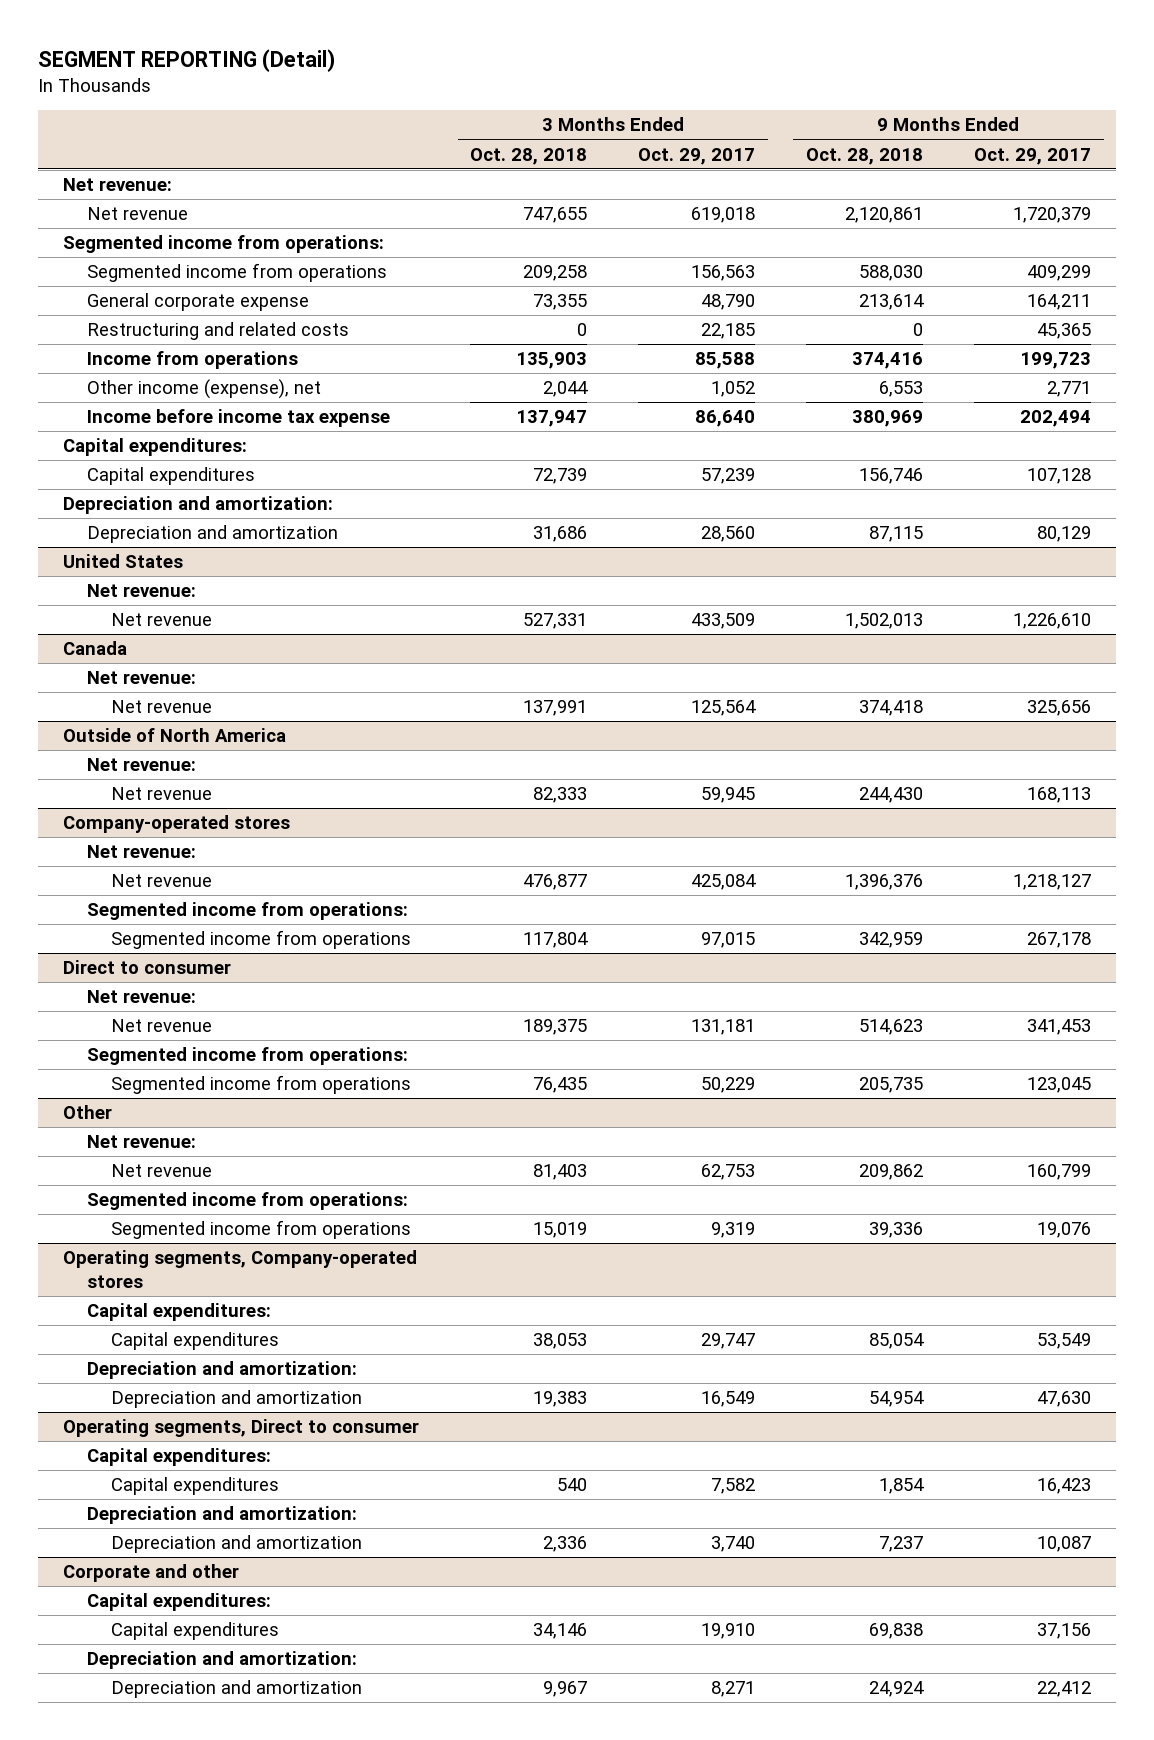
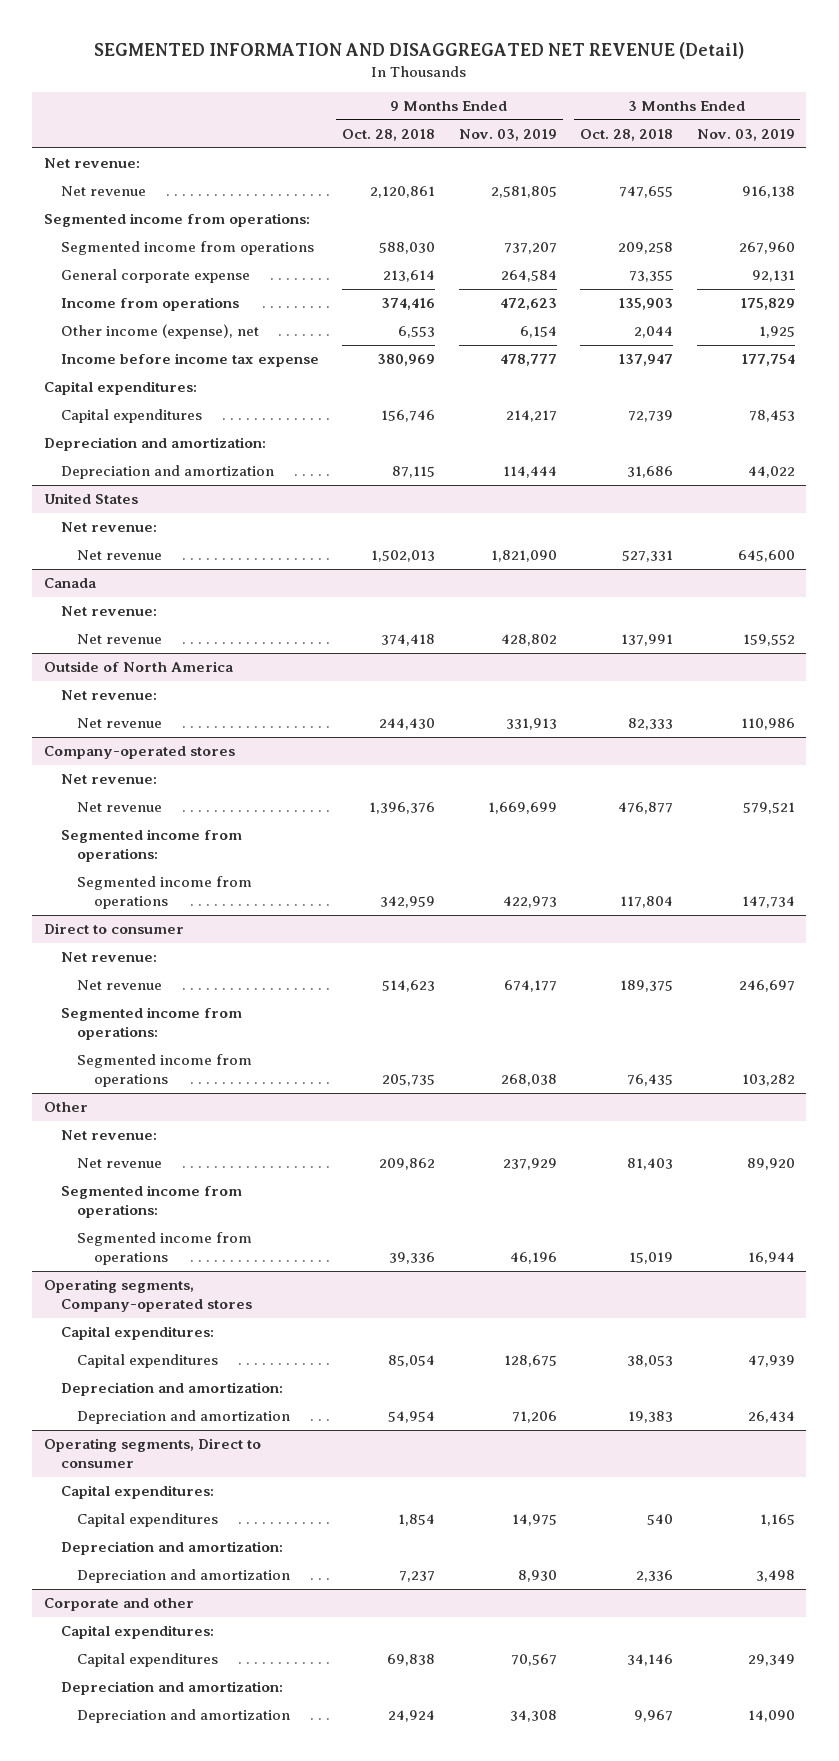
[37,48,335,72] SEGMENT REPORTING (Detail) -> [94,41,745,59] SEGMENTED INFORMATION AND DISAGGREGATED NET REVENUE (Detail)
[638,147,756,165] Oct. 29, 2017 -> none
[973,147,1091,165] Oct. 29, 2017 -> none
none -> [458,128,557,141] Nov. 03, 2019
none -> [696,128,795,141] Nov. 03, 2019
[87,322,350,341] Restructuring and related costs -> none

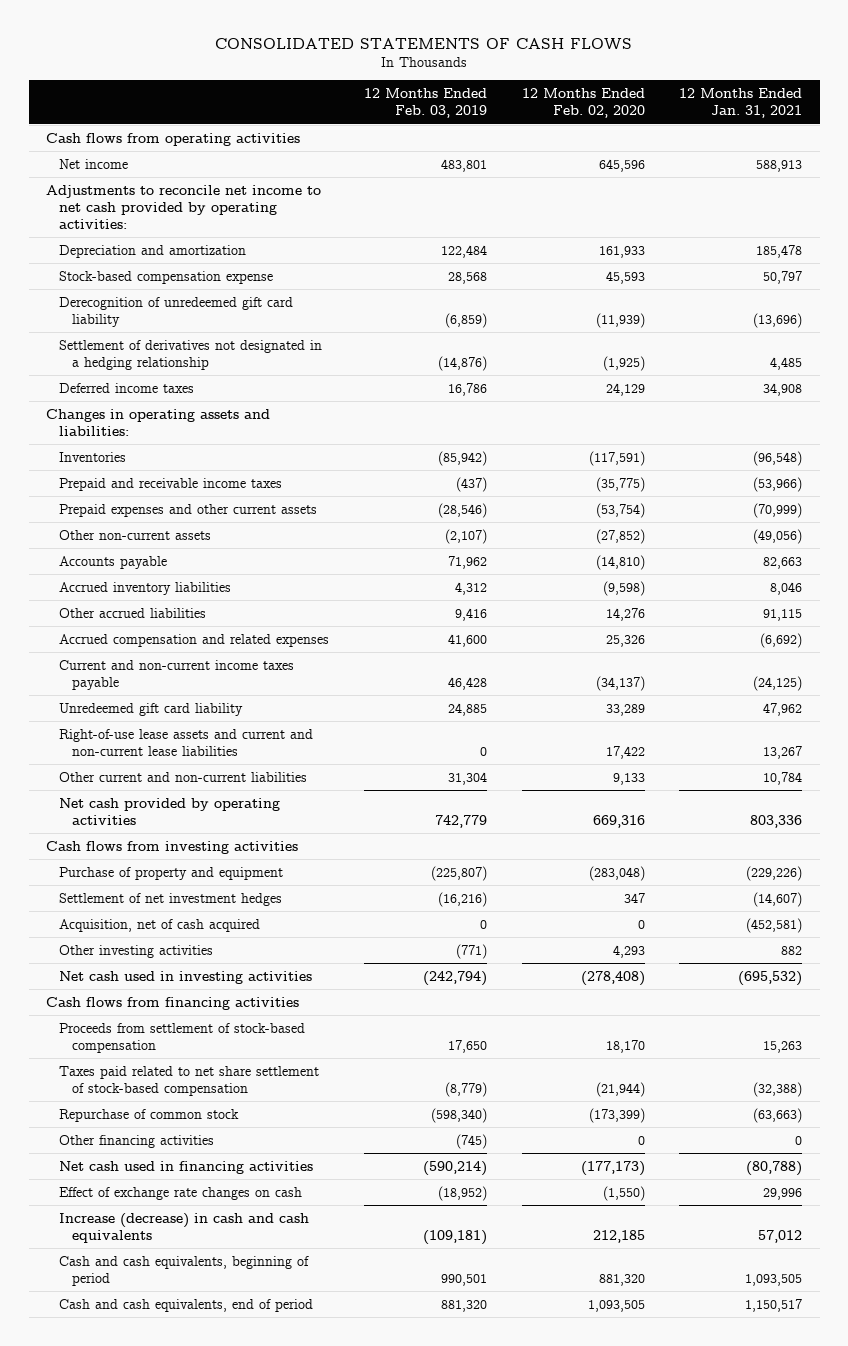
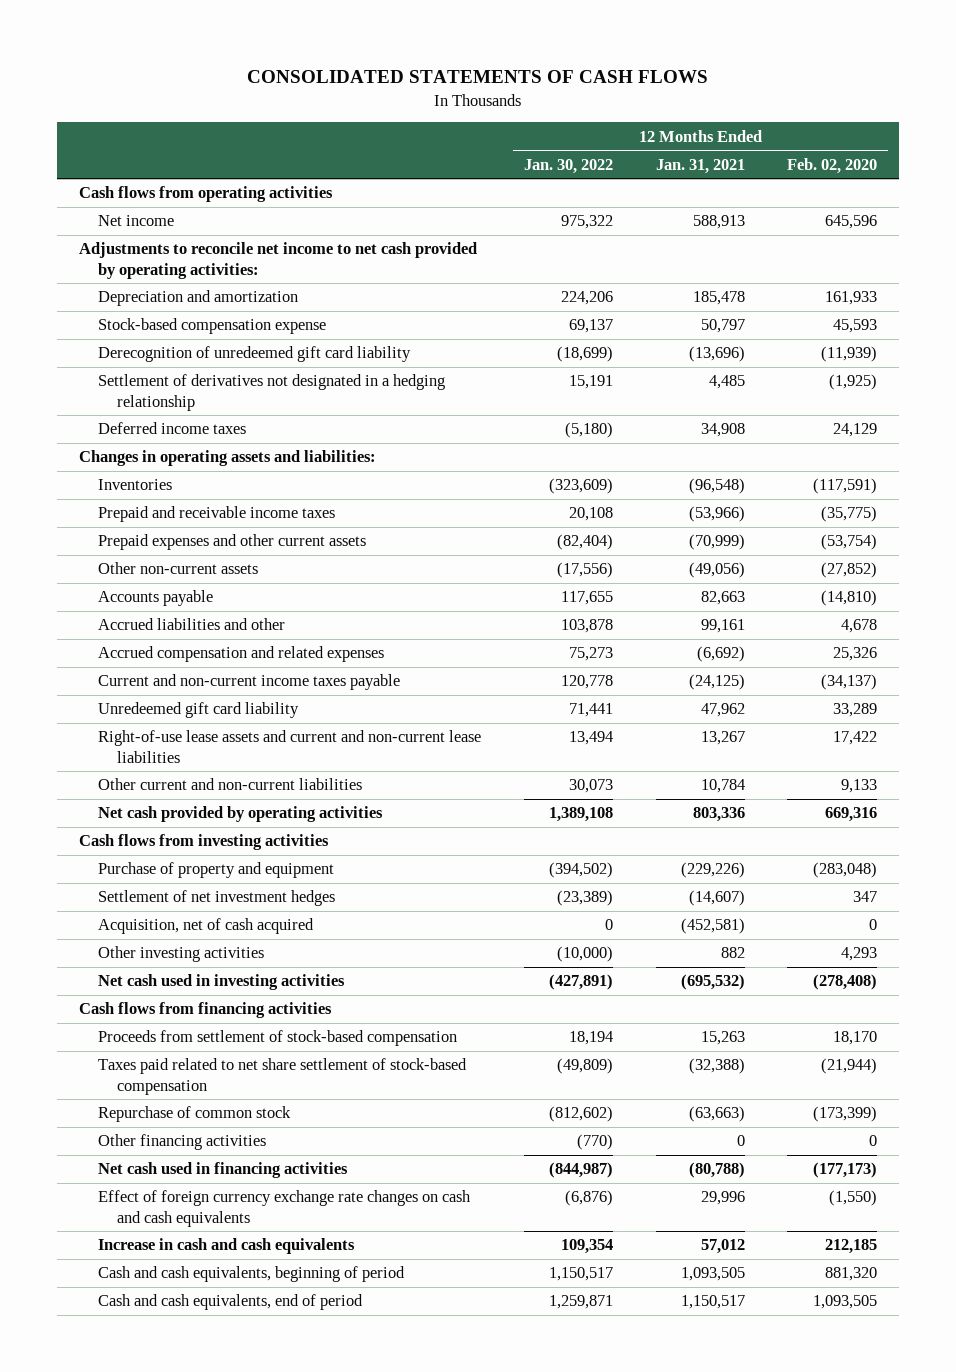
[363,87,487,119] 12 Months Ended Feb. 03, 2019 -> none
none -> [523,158,613,174] Jan. 30, 2022
[58,581,231,595] Accrued inventory liabilities -> none
[58,607,206,618] Other accrued liabilities -> [97,618,285,631] Accrued liabilities and other
[605,607,645,621] 14,276 -> [841,619,878,634] 4,678
[763,608,803,621] 91,115 -> [700,619,745,634] 99,161
[58,1186,302,1200] Effect of exchange rate changes on cash -> [97,1190,471,1227] Effect of foreign currency exchange rate changes on cash and cash equivalents
[58,1212,309,1243] Increase (decrease) in cash and cash equivalents -> [97,1238,355,1255] Increase in cash and cash equivalents

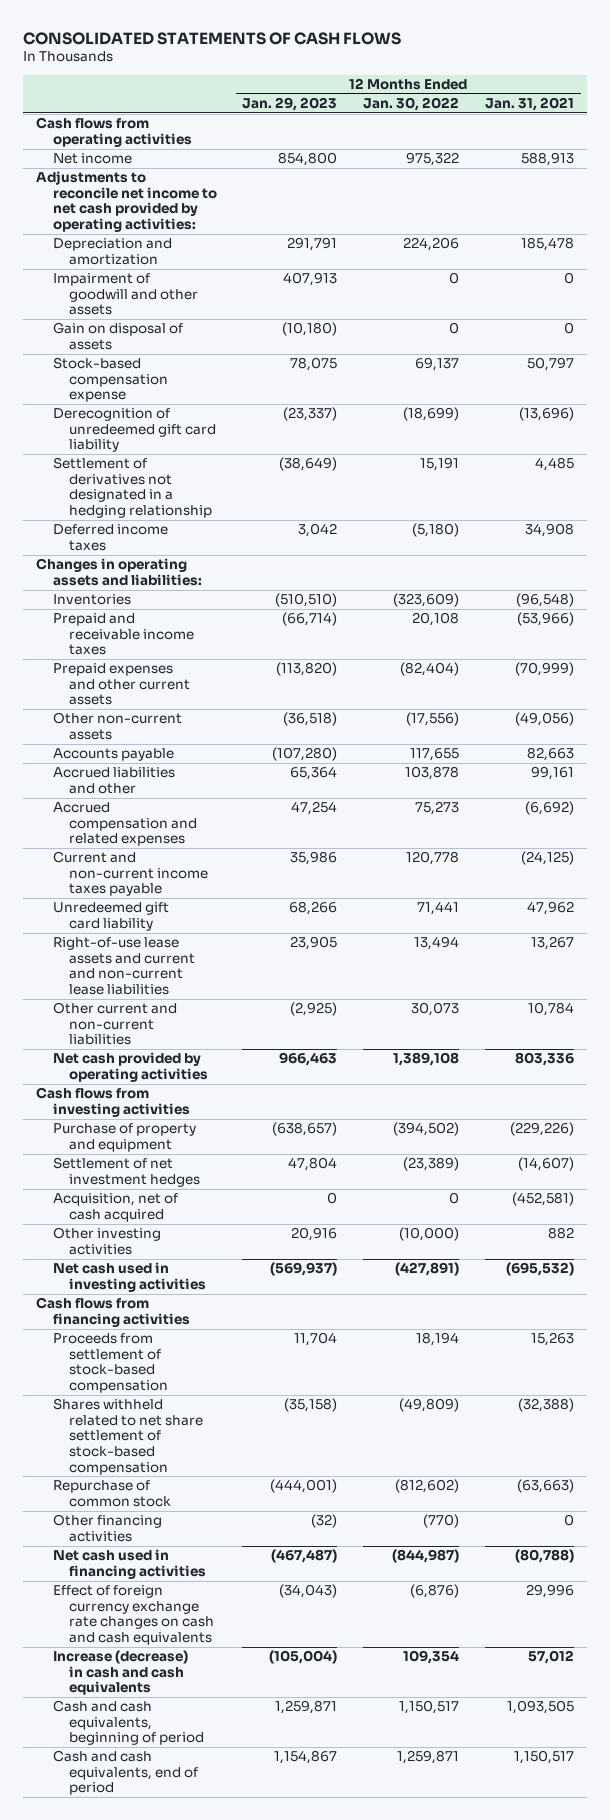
[787,157,878,174] Feb. 02, 2020 -> none
none -> [242,97,338,112] Jan. 29, 2023
none -> [52,273,199,316] Impairment of goodwill and other assets
none -> [52,322,183,350] Gain on disposal of assets
[97,1058,467,1095] Taxes paid related to net share settlement of stock-based compensation -> [52,1398,204,1475] Shares withheld related to net share settlement of stock-based compensation
[97,1238,355,1255] Increase in cash and cash equivalents -> [52,1650,188,1696] Increase (decrease) in cash and cash equivalents

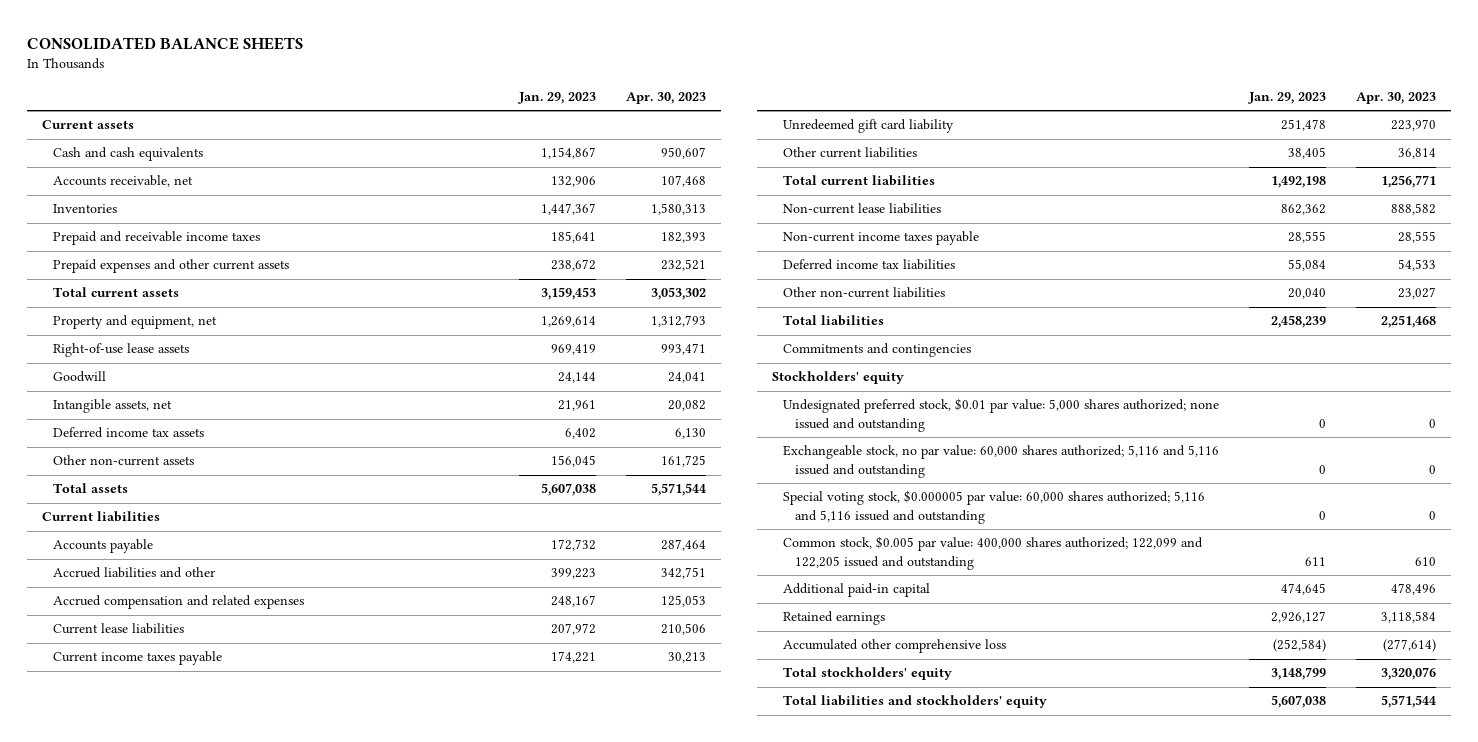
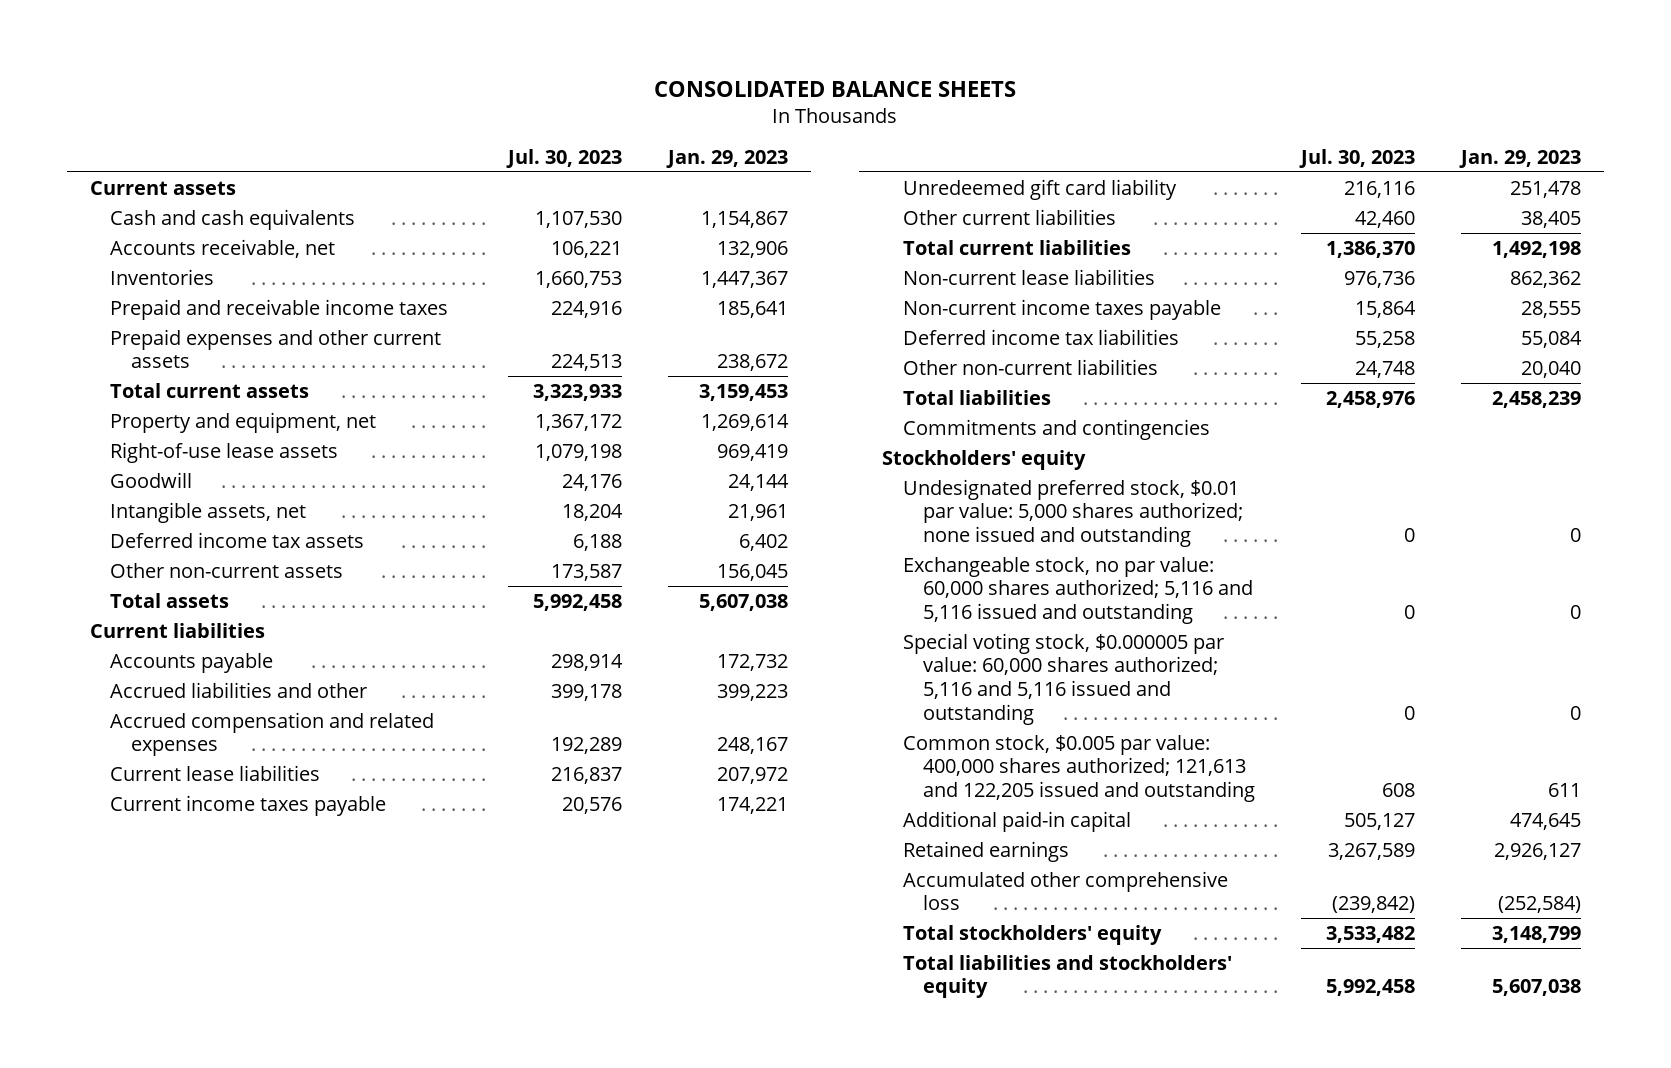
[626,92,707,105] Apr. 30, 2023 -> none
none -> [506,148,623,168] Jul. 30, 2023
[783,536,1204,570] Common stock, $0.005 par value: 400,000 shares authorized; 122,099 and 122,205 issued and outstanding -> [902,734,1256,803] Common stock, $0.005 par value: 400,000 shares authorized; 121,613 and 122,205 issued and outstanding

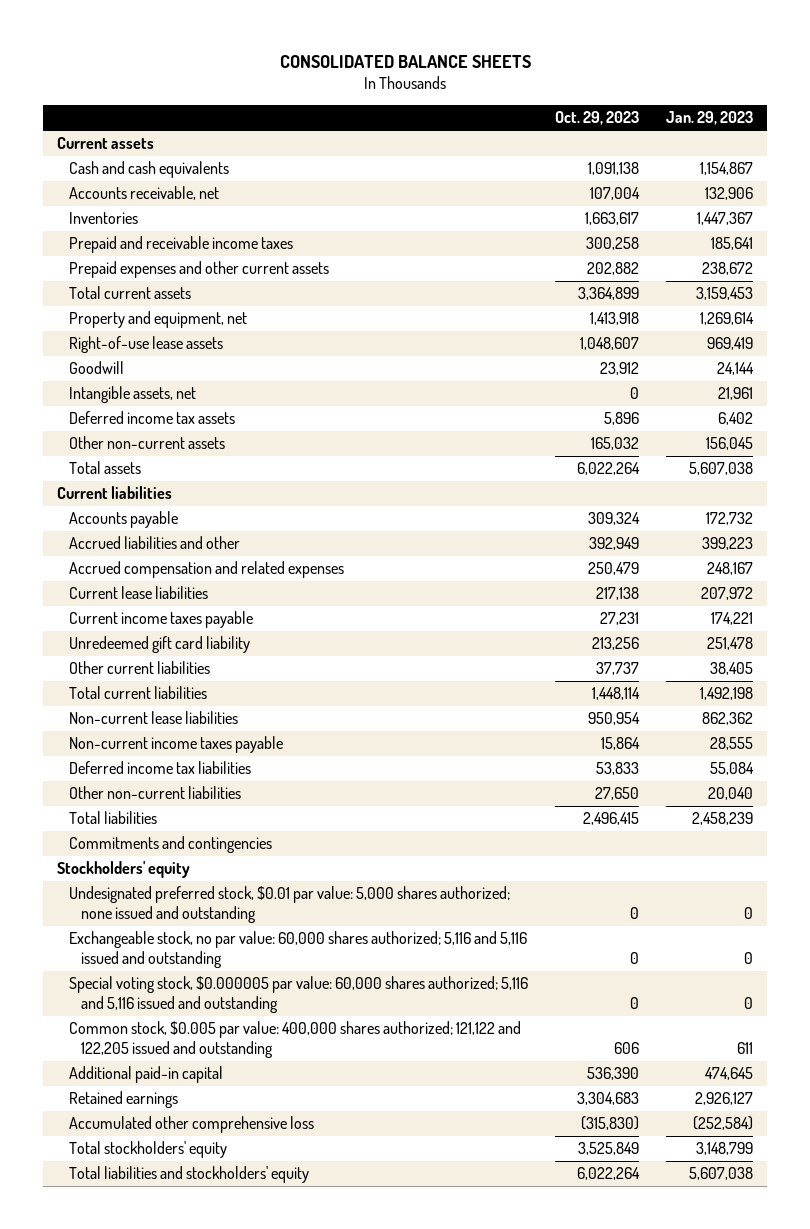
[506,148,623,168] Jul. 30, 2023 -> none
none -> [554,111,639,126] Oct. 29, 2023
[902,734,1256,803] Common stock, $0.005 par value: 400,000 shares authorized; 121,613 and 122,205 issued and outstanding -> [68,1021,521,1059] Common stock, $0.005 par value: 400,000 shares authorized; 121,122 and 122,205 issued and outstanding

